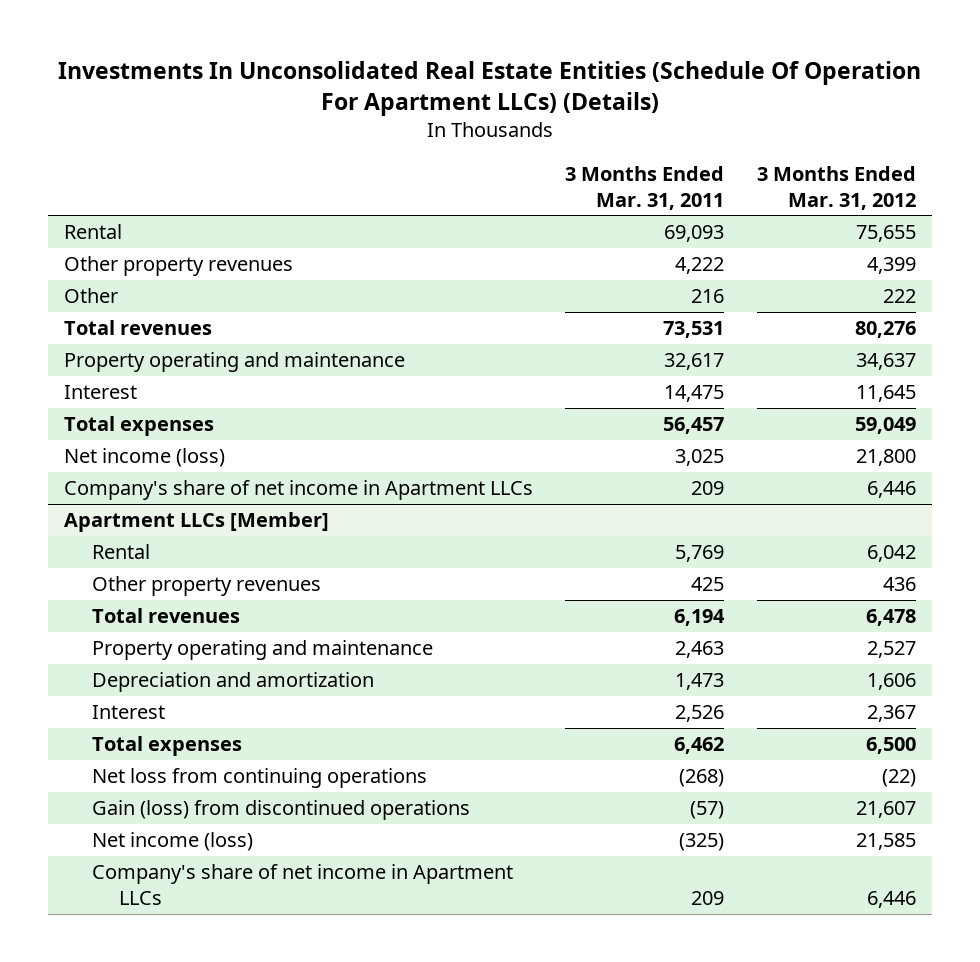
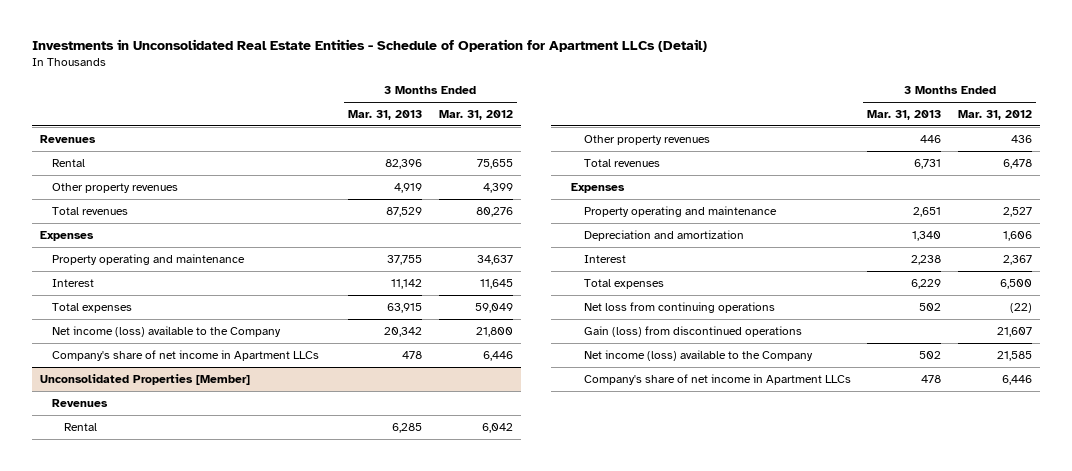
[57,61,921,117] Investments In Unconsolidated Real Estate Entities (Schedule Of Operation For Apartment LLCs) (Details) -> [31,39,707,53] Investments in Unconsolidated Real Estate Entities - Schedule of Operation for Apartment LLCs (Detail)
[565,165,725,210] 3 Months Ended Mar. 31, 2011 -> none
none -> [348,110,423,121] Mar. 31, 2013
none -> [39,134,96,143] Revenues
[64,288,119,304] Other -> none
none -> [39,230,94,241] Expenses
[64,448,226,468] Net income (loss) -> [52,325,282,337] Net income (loss) available to the Company
[64,512,330,533] Apartment LLCs [Member] -> none
none -> [39,373,250,385] Unconsolidated Properties [Member]
none -> [52,398,109,407] Revenues
none -> [571,182,626,193] Expenses
[91,832,253,852] Net income (loss) -> [583,349,813,361] Net income (loss) available to the Company

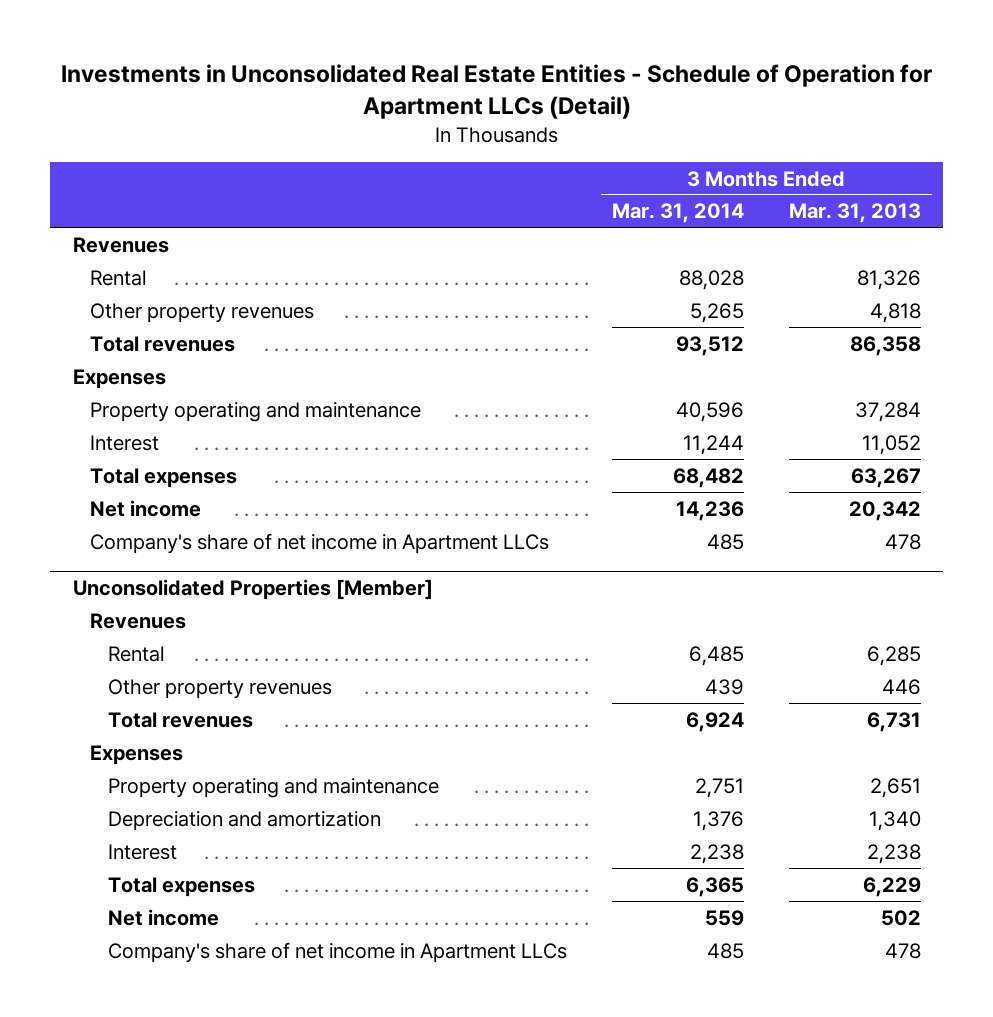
[438,110,513,121] Mar. 31, 2012 -> none
none -> [611,203,744,224] Mar. 31, 2014
[385,158,423,169] 82,396 -> [856,269,921,290] 81,326
[394,182,423,193] 4,919 -> [869,302,921,323] 4,818
[386,206,423,217] 87,529 -> [849,335,921,356] 86,358
[387,254,423,265] 37,755 -> [854,401,921,422] 37,284
[391,278,423,289] 11,142 -> [861,434,921,455] 11,052
[387,302,423,313] 63,915 -> [850,467,921,488] 63,267
[52,325,282,337] Net income (loss) available to the Company -> [90,499,202,517] Net income
[583,301,775,313] Net loss from continuing operations -> none
[583,325,802,337] Gain (loss) from discontinued operations -> none
[583,349,813,361] Net income (loss) available to the Company -> [107,908,219,926] Net income

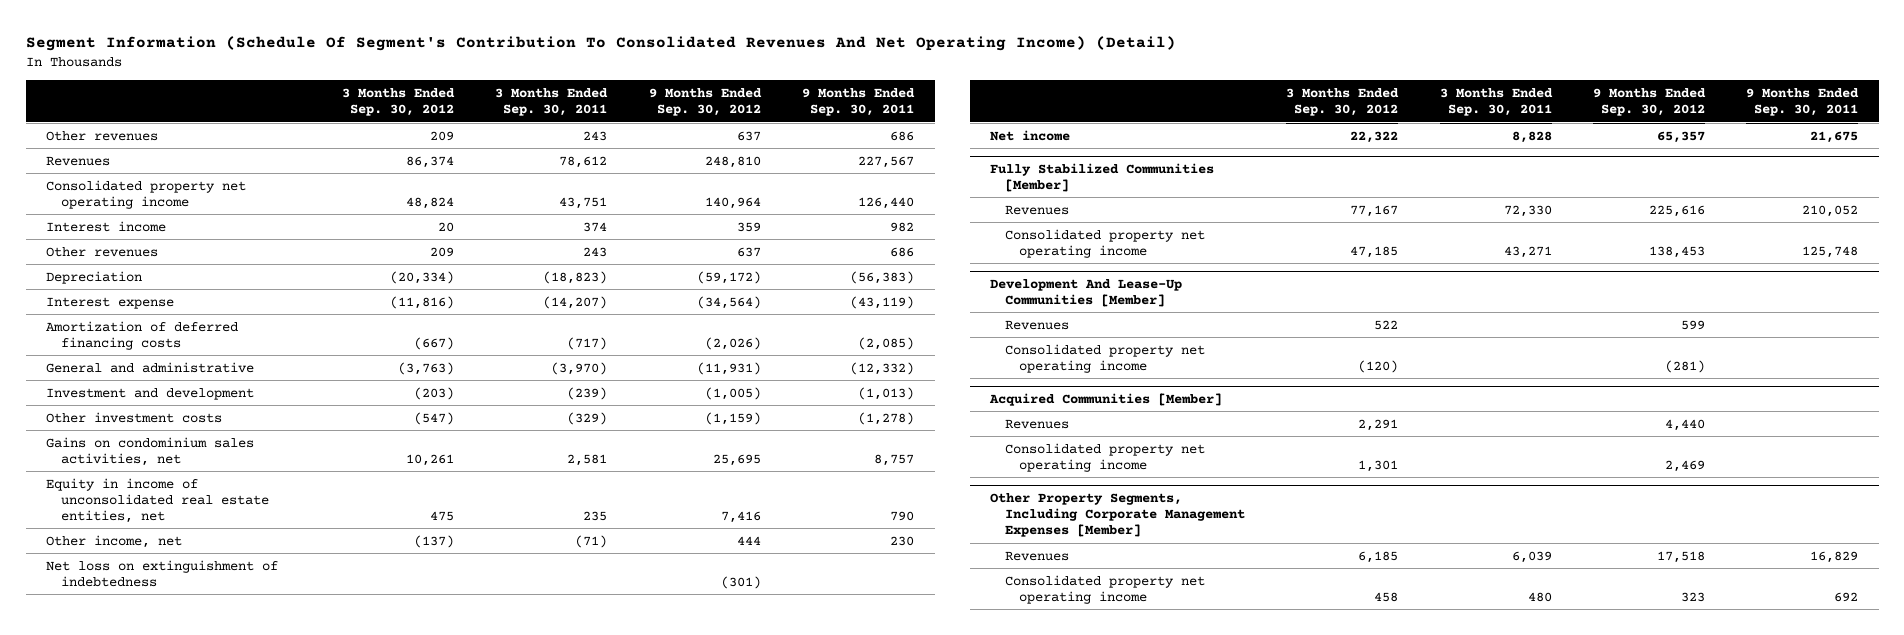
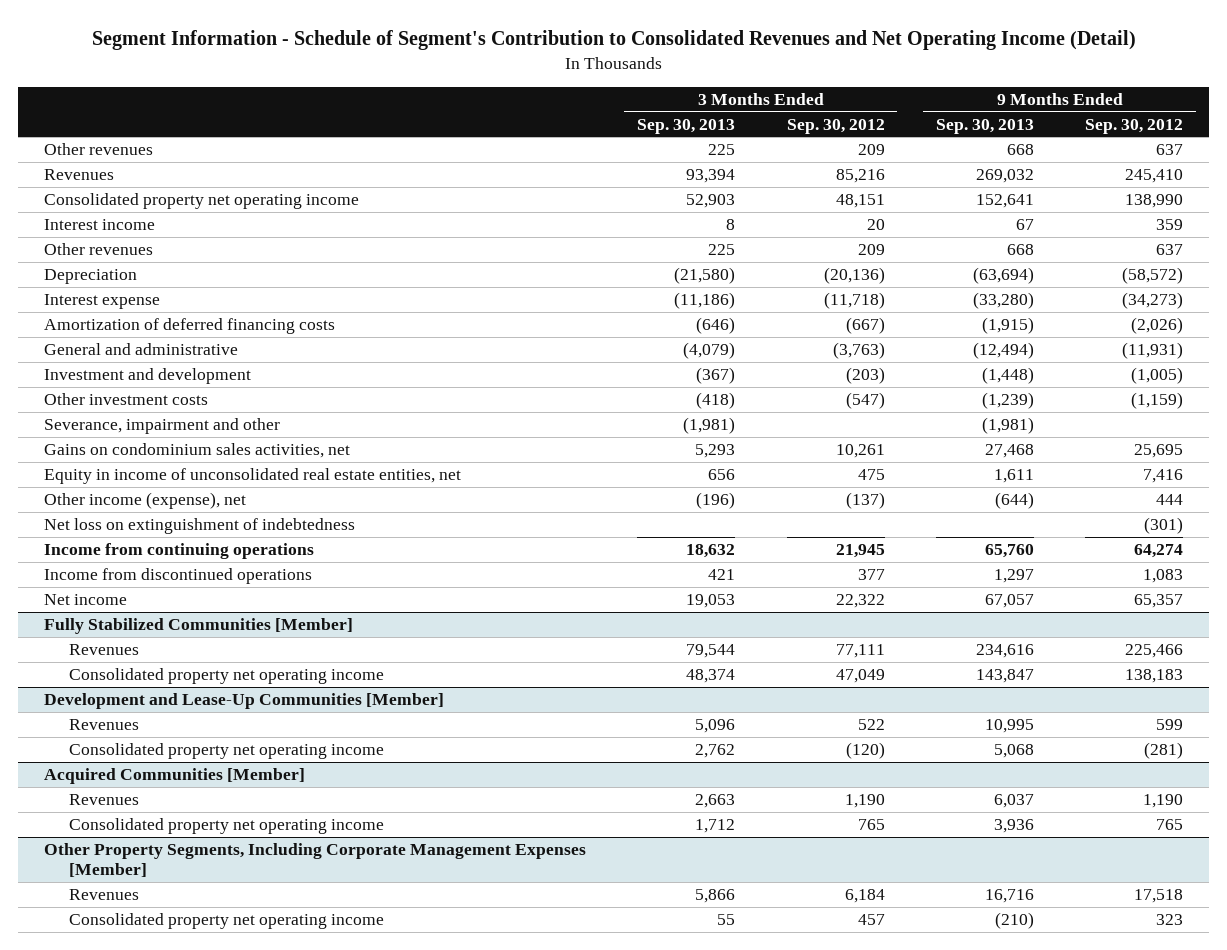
[25,36,1176,52] Segment Information (Schedule Of Segment's Contribution To Consolidated Revenues And Net Operating Income) (Detail) -> [91,30,1136,51] Segment Information - Schedule of Segment's Contribution to Consolidated Revenues and Net Operating Income (Detail)
[495,87,609,117] 3 Months Ended Sep. 30, 2011 -> none
[802,87,916,117] 9 Months Ended Sep. 30, 2011 -> none
none -> [637,118,736,134] Sep. 30, 2013
none -> [935,118,1034,134] Sep. 30, 2013
[406,155,455,168] 86,374 -> [835,169,885,184] 85,216
[704,155,761,168] 248,810 -> [1125,169,1184,184] 245,410
[406,196,455,209] 48,824 -> [835,194,885,209] 48,151
[704,196,761,209] 140,964 -> [1125,194,1184,209] 138,990
[390,270,455,284] (20,334) -> [823,267,885,285] (20,136)
[696,270,761,284] (59,172) -> [1122,267,1184,285] (58,572)
[390,295,455,309] (11,816) -> [823,292,885,310] (11,718)
[696,295,761,309] (34,564) -> [1122,292,1184,310] (34,273)
none -> [43,418,280,435] Severance, impairment and other
[46,534,183,548] Other income, net -> [43,492,246,510] Other income (expense), net
none -> [43,543,314,560] Income from continuing operations
none -> [43,568,312,585] Income from discontinued operations
[1350,204,1399,217] 77,167 -> [835,644,885,659] 77,111
[1648,204,1705,217] 225,616 -> [1125,644,1184,659] 225,466
[1350,245,1399,258] 47,185 -> [835,669,885,684] 47,049
[1648,245,1705,258] 138,453 -> [1125,669,1184,684] 138,183
[990,278,1183,307] Development And Lease-Up Communities [Member] -> [43,693,444,710] Development and Lease-Up Communities [Member]
[1358,418,1399,431] 2,291 -> [844,794,885,809] 1,190
[1664,418,1705,431] 4,440 -> [1143,794,1184,809] 1,190
[1358,459,1399,472] 1,301 -> [857,819,885,831] 765
[1664,459,1705,472] 2,469 -> [1156,819,1184,831] 765
[1358,550,1399,563] 6,185 -> [844,889,885,904] 6,184
[1374,591,1399,602] 458 -> [857,914,885,926] 457

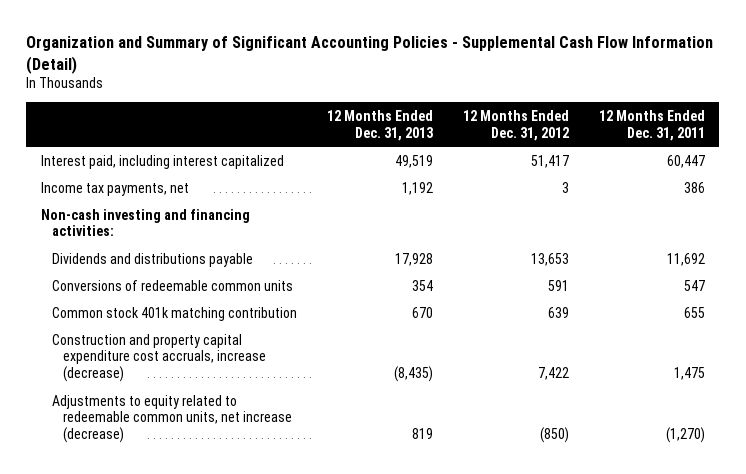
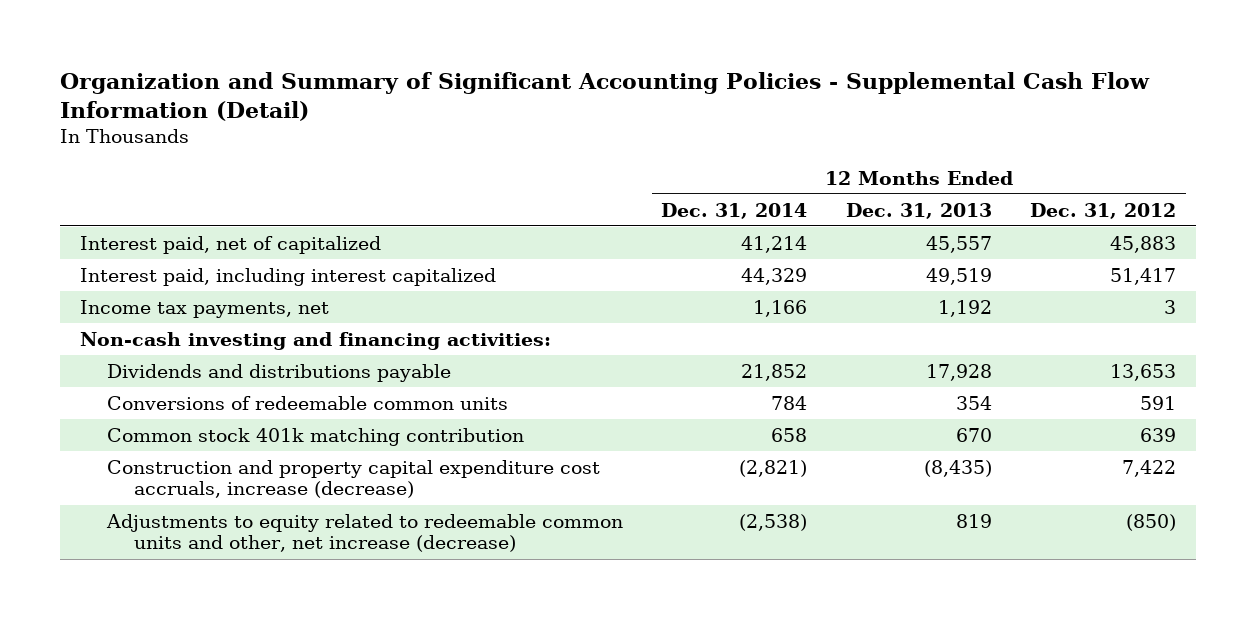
[598,109,705,141] 12 Months Ended Dec. 31, 2011 -> none
none -> [661,202,808,219] Dec. 31, 2014
none -> [79,235,381,254] Interest paid, net of capitalized
[52,394,292,444] Adjustments to equity related to redeemable common units, net increase (decrease) -> [106,513,624,553] Adjustments to equity related to redeemable common units and other, net increase (decrease)

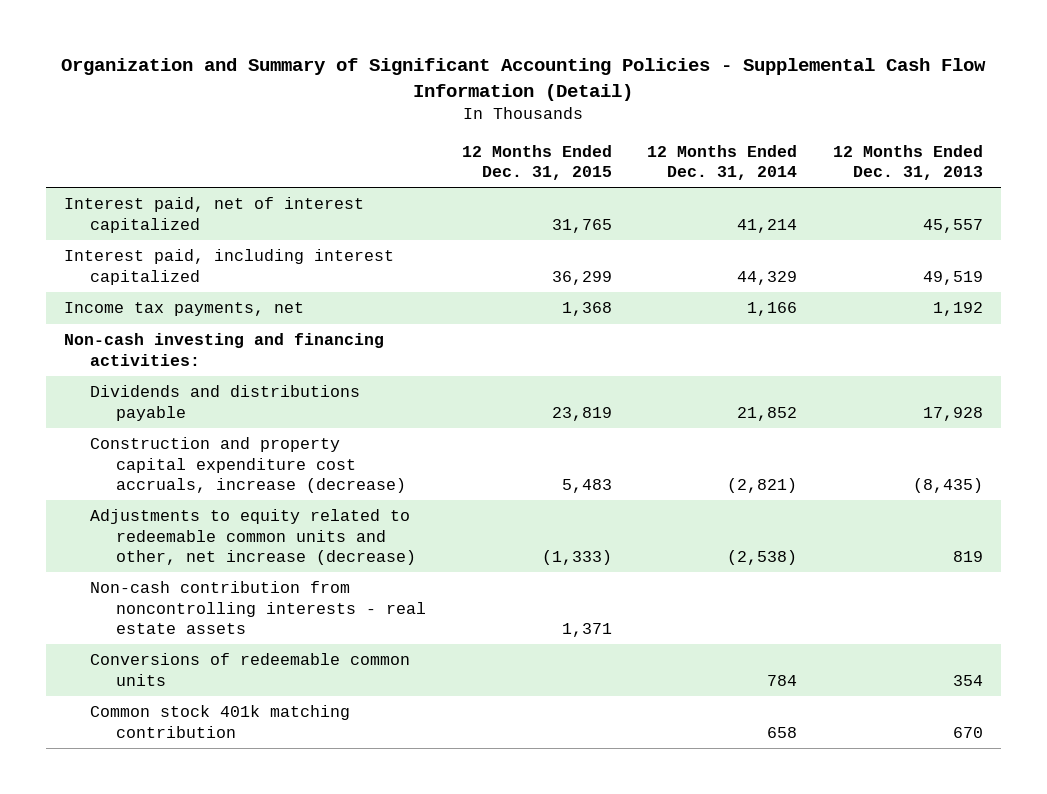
[1030,202,1177,219] Dec. 31, 2012 -> none
none -> [461,144,612,181] 12 Months Ended Dec. 31, 2015
[79,235,381,254] Interest paid, net of capitalized -> [63,197,364,233] Interest paid, net of interest capitalized
none -> [89,581,426,635] Non-cash contribution from noncontrolling interests - real estate assets
[107,395,509,410] Conversions of redeemable common units -> [89,653,410,686] Conversions of redeemable common units
[107,427,525,446] Common stock 401k matching contribution -> [89,705,350,738] Common stock 401k matching contribution

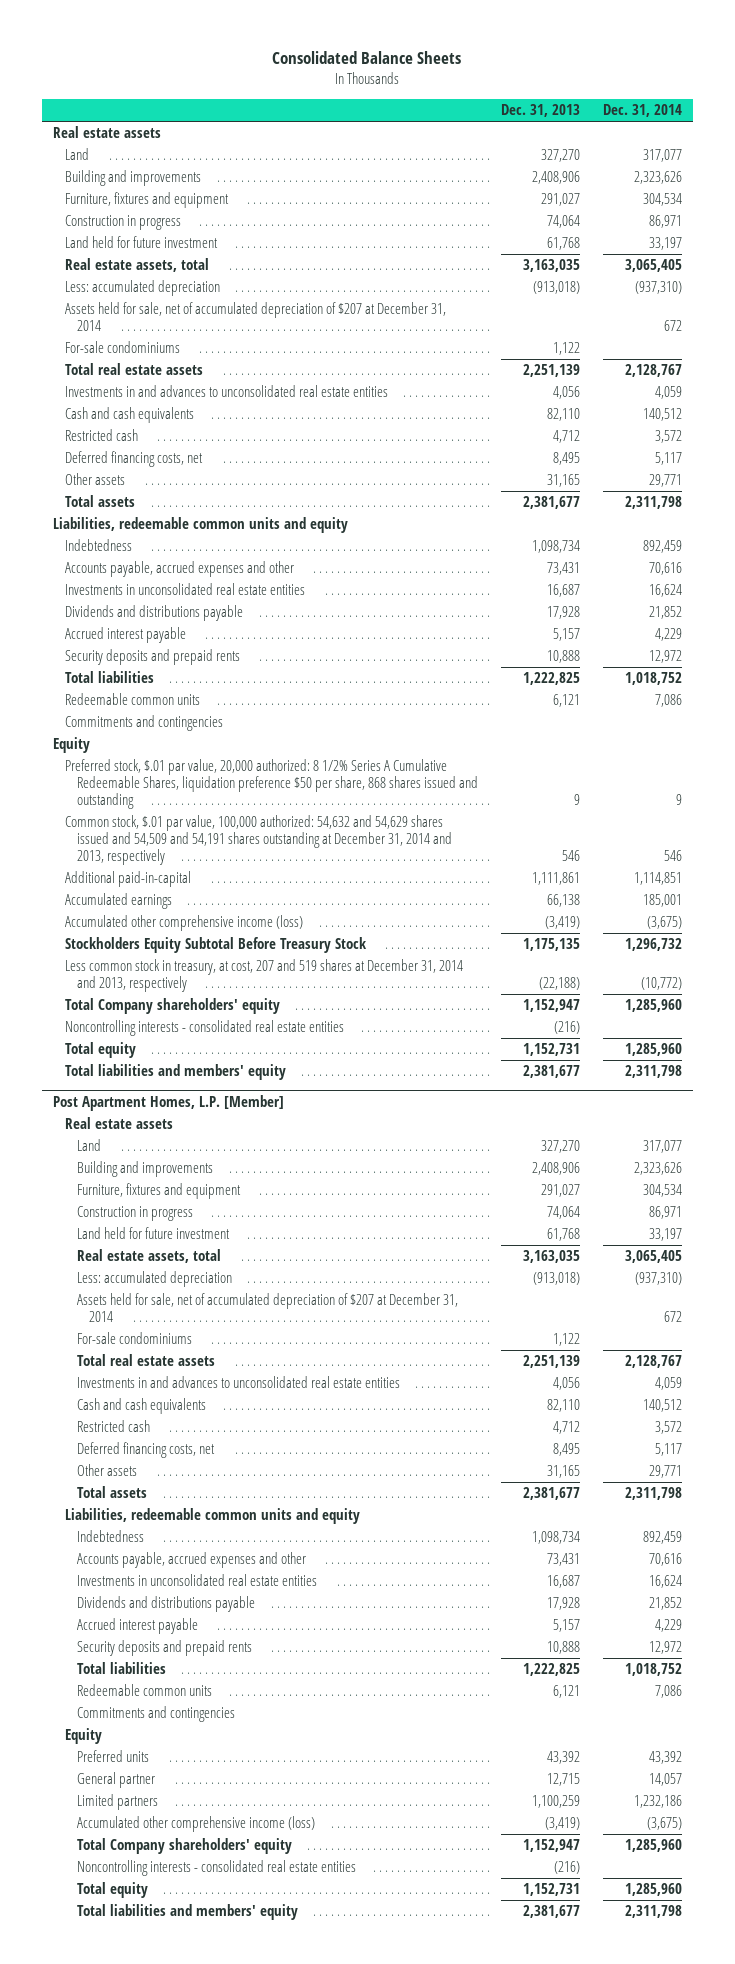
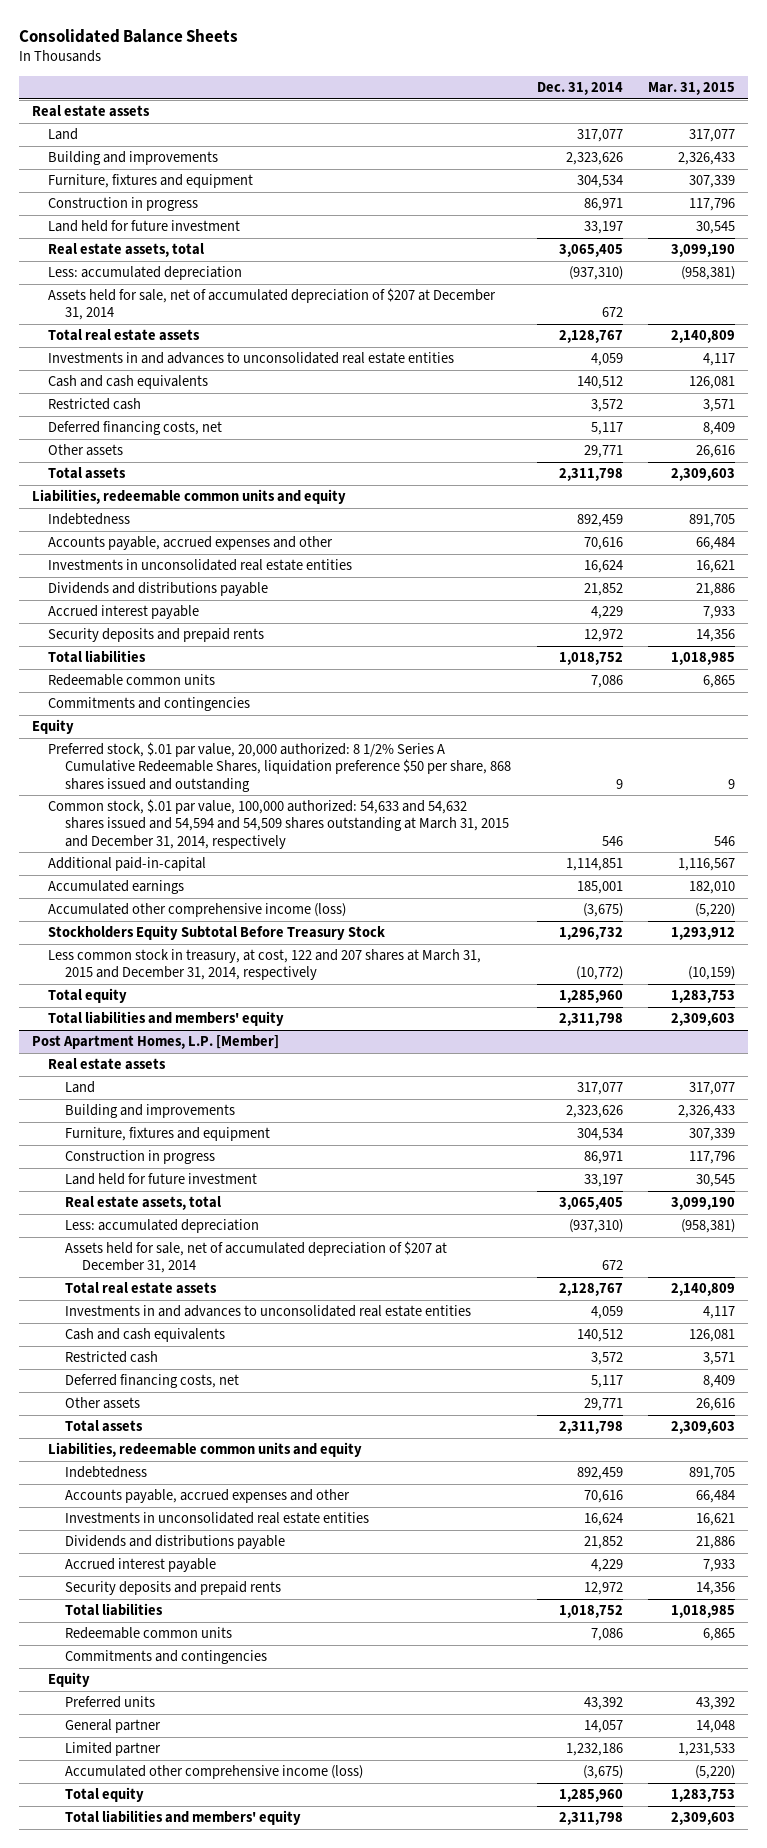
[501,104,581,118] Dec. 31, 2013 -> none
none -> [648,82,736,96] Mar. 31, 2015
[65,341,181,354] For-sale condominiums -> none
[65,815,453,866] Common stock, $.01 par value, 100,000 authorized: 54,632 and 54,629 shares issued and 54,509 and 54,191 shares outstanding at December 31, 2014 and 2013, respectively -> [48,799,510,849] Common stock, $.01 par value, 100,000 authorized: 54,633 and 54,632 shares issued and 54,594 and 54,509 shares outstanding at March 31, 2015 and December 31, 2014, respectively
[65,998,281,1015] Total Company shareholders' equity -> none
[65,1020,345,1037] Noncontrolling interests - consolidated real estate entities -> none
[65,959,464,993] Less common stock in treasury, at cost, 207 and 519 shares at December 31, 2014 and 2013, respectively -> [48,949,482,981] Less common stock in treasury, at cost, 122 and 207 shares at March 31, 2015 and December 31, 2014, respectively
[77,1332,193,1345] For-sale condominiums -> none
[77,1794,159,1811] Limited partners -> [65,1742,162,1757] Limited partner
[77,1838,293,1855] Total Company shareholders' equity -> none
[77,1860,357,1877] Noncontrolling interests - consolidated real estate entities -> none

